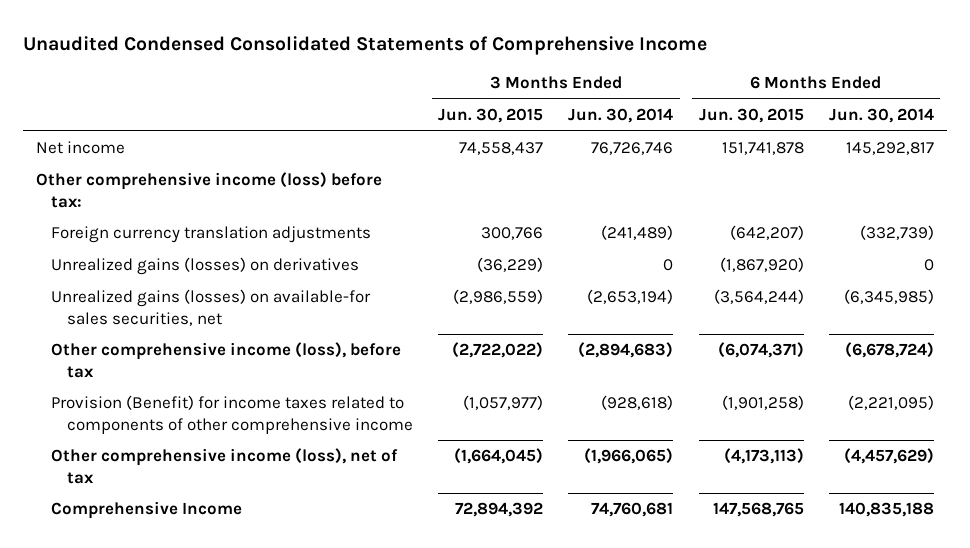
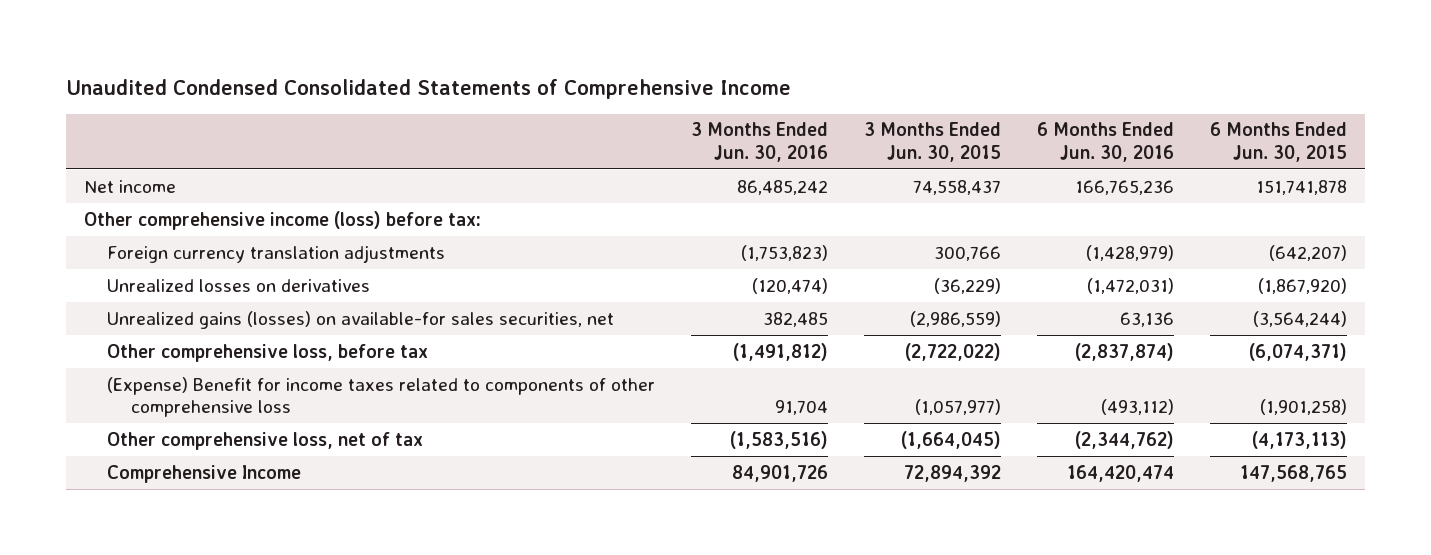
[568,108,674,124] Jun. 30, 2014 -> none
[829,108,935,124] Jun. 30, 2014 -> none
none -> [691,122,829,163] 3 Months Ended Jun. 30, 2016
none -> [1037,122,1175,163] 6 Months Ended Jun. 30, 2016
[51,257,360,276] Unrealized gains (losses) on derivatives -> [107,278,371,292] Unrealized losses on derivatives
[51,342,402,378] Other comprehensive income (loss), before tax -> [107,343,429,362] Other comprehensive loss, before tax
[51,395,413,434] Provision (Benefit) for income taxes related to components of other comprehensive income -> [107,376,656,418] (Expense) Benefit for income taxes related to components of other comprehensive loss
[51,448,399,484] Other comprehensive income (loss), net of tax -> [107,431,424,450] Other comprehensive loss, net of tax

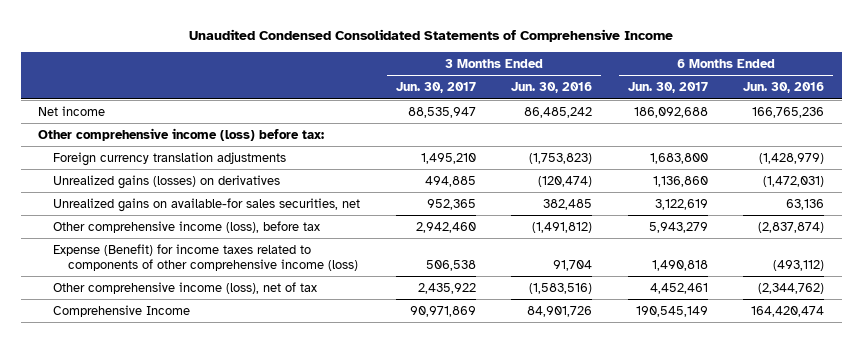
[864,122,1002,163] 3 Months Ended Jun. 30, 2015 -> none
[1210,122,1348,163] 6 Months Ended Jun. 30, 2015 -> none
none -> [395,82,476,94] Jun. 30, 2017
none -> [627,82,708,94] Jun. 30, 2017
[107,278,371,292] Unrealized losses on derivatives -> [53,174,281,189] Unrealized gains (losses) on derivatives
[107,310,615,329] Unrealized gains (losses) on available-for sales securities, net -> [53,197,361,212] Unrealized gains on available-for sales securities, net
[107,343,429,362] Other comprehensive loss, before tax -> [53,220,321,233] Other comprehensive income (loss), before tax
[107,376,656,418] (Expense) Benefit for income taxes related to components of other comprehensive loss -> [53,243,358,271] Expense (Benefit) for income taxes related to components of other comprehensive income (loss)
[107,431,424,450] Other comprehensive loss, net of tax -> [53,281,318,294] Other comprehensive income (loss), net of tax

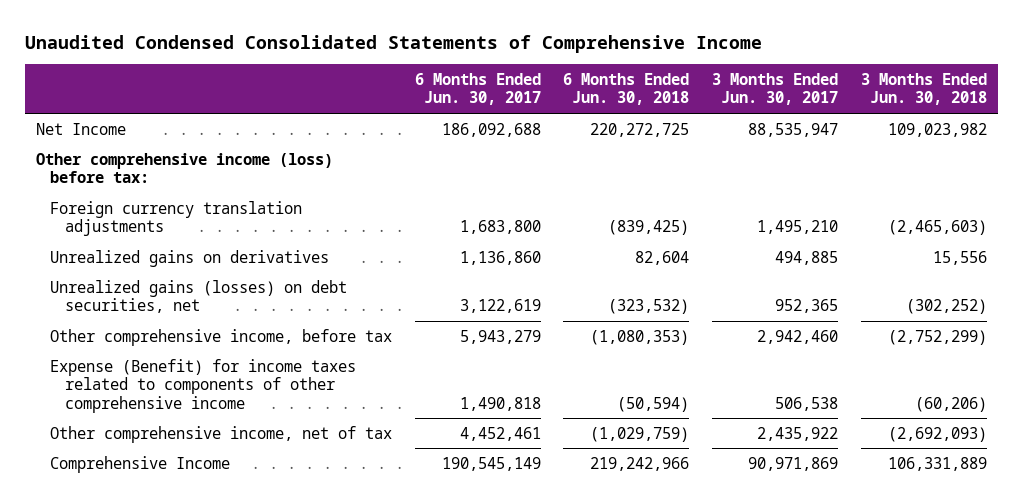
[511,82,593,94] Jun. 30, 2016 -> none
[743,82,825,94] Jun. 30, 2016 -> none
none -> [563,73,690,106] 6 Months Ended Jun. 30, 2018
none -> [860,73,987,106] 3 Months Ended Jun. 30, 2018
[38,105,106,116] Net income -> [35,122,126,135] Net Income
[53,174,281,189] Unrealized gains (losses) on derivatives -> [50,249,330,267] Unrealized gains on derivatives
[53,197,361,212] Unrealized gains on available-for sales securities, net -> [50,279,348,314] Unrealized gains (losses) on debt securities, net
[53,220,321,233] Other comprehensive income (loss), before tax -> [50,328,393,346] Other comprehensive income, before tax
[53,243,358,271] Expense (Benefit) for income taxes related to components of other comprehensive income (loss) -> [50,358,357,413] Expense (Benefit) for income taxes related to components of other comprehensive income
[53,281,318,294] Other comprehensive income (loss), net of tax -> [50,425,393,443] Other comprehensive income, net of tax

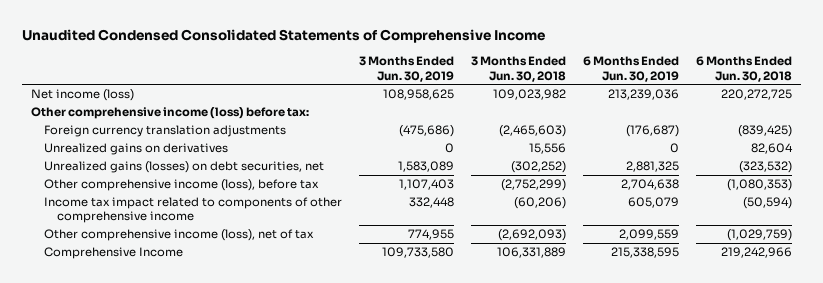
[414,73,541,106] 6 Months Ended Jun. 30, 2017 -> none
[711,73,838,106] 3 Months Ended Jun. 30, 2017 -> none
none -> [359,56,455,82] 3 Months Ended Jun. 30, 2019
none -> [583,56,680,82] 6 Months Ended Jun. 30, 2019
[35,122,126,135] Net Income -> [30,89,134,102] Net income (loss)
[50,328,393,346] Other comprehensive income, before tax -> [43,179,319,192] Other comprehensive income (loss), before tax
[50,358,357,413] Expense (Benefit) for income taxes related to components of other comprehensive income -> [43,197,342,224] Income tax impact related to components of other comprehensive income
[50,425,393,443] Other comprehensive income, net of tax -> [43,229,314,242] Other comprehensive income (loss), net of tax

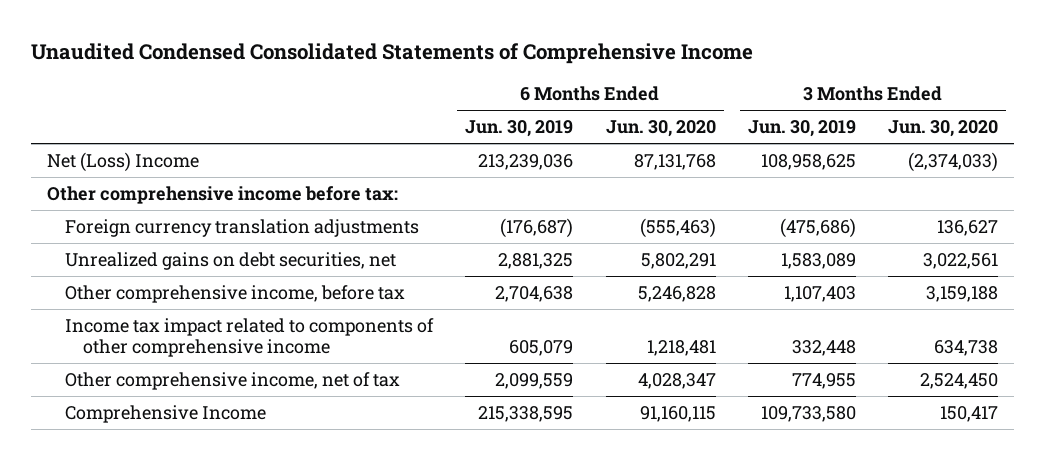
[471,56,567,82] 3 Months Ended Jun. 30, 2018 -> none
[696,56,793,82] 6 Months Ended Jun. 30, 2018 -> none
none -> [605,120,716,138] Jun. 30, 2020
none -> [887,120,998,138] Jun. 30, 2020
[30,89,134,102] Net income (loss) -> [47,152,200,173] Net (Loss) Income
[30,107,309,120] Other comprehensive income (loss) before tax: -> [47,186,399,205] Other comprehensive income before tax:
[43,143,228,156] Unrealized gains on derivatives -> none
[43,161,324,174] Unrealized gains (losses) on debt securities, net -> [65,252,397,271] Unrealized gains on debt securities, net
[43,179,319,192] Other comprehensive income (loss), before tax -> [65,285,406,304] Other comprehensive income, before tax
[43,229,314,242] Other comprehensive income (loss), net of tax -> [65,372,401,391] Other comprehensive income, net of tax

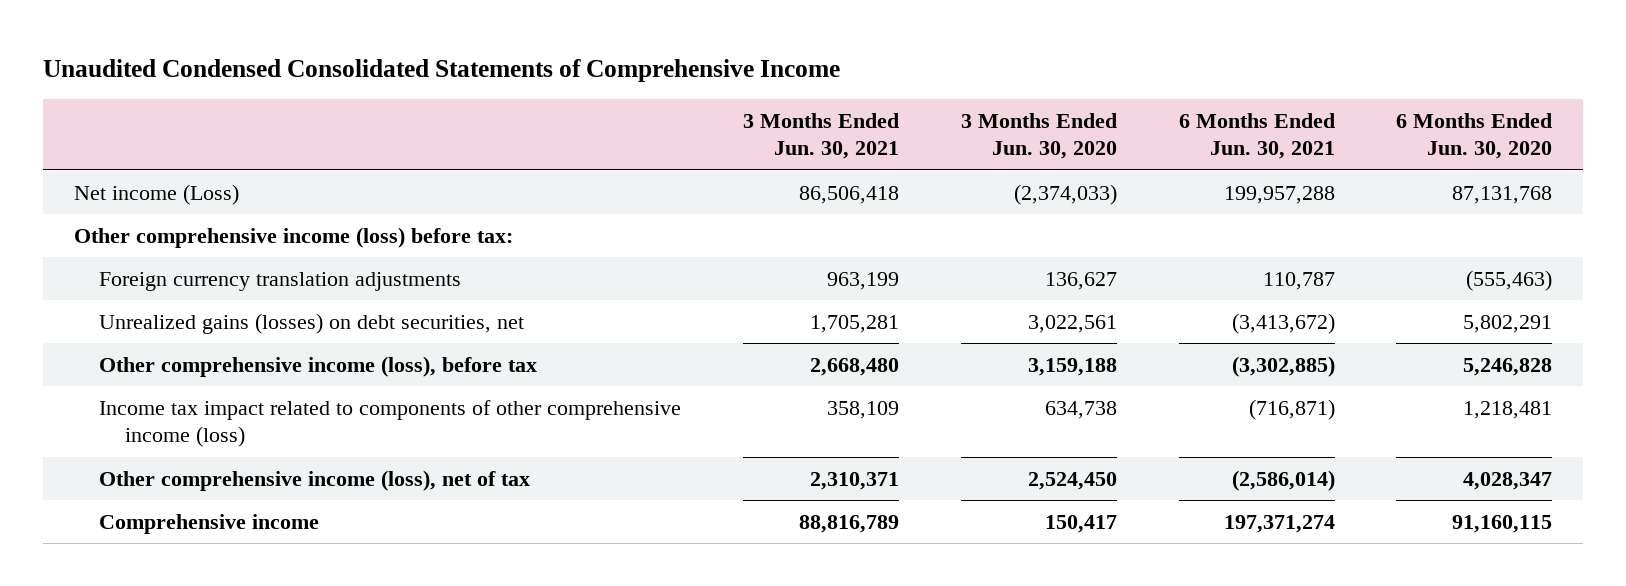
[465,120,574,138] Jun. 30, 2019 -> none
[747,120,856,138] Jun. 30, 2019 -> none
none -> [743,112,900,160] 3 Months Ended Jun. 30, 2021
none -> [1178,112,1335,160] 6 Months Ended Jun. 30, 2021
[47,152,200,173] Net (Loss) Income -> [73,183,239,205] Net income (Loss)
[47,186,399,205] Other comprehensive income before tax: -> [73,226,513,248] Other comprehensive income (loss) before tax:
[65,252,397,271] Unrealized gains on debt securities, net -> [99,312,525,334] Unrealized gains (losses) on debt securities, net
[65,285,406,304] Other comprehensive income, before tax -> [99,355,538,377] Other comprehensive income (loss), before tax
[65,318,435,357] Income tax impact related to components of other comprehensive income -> [99,399,682,448] Income tax impact related to components of other comprehensive income (loss)
[65,372,401,391] Other comprehensive income, net of tax -> [99,469,531,491] Other comprehensive income (loss), net of tax
[65,405,267,424] Comprehensive Income -> [99,513,320,534] Comprehensive income

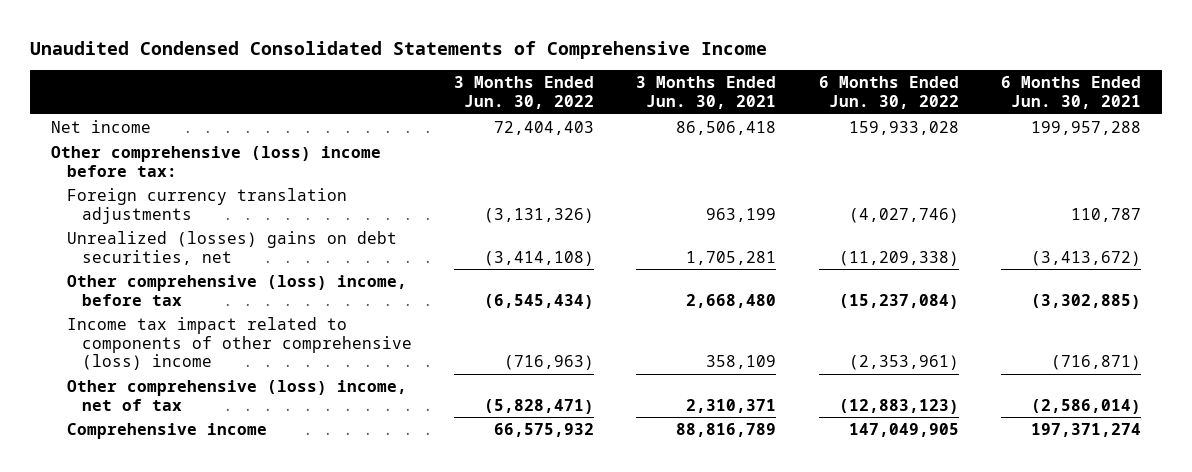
[960,112,1117,160] 3 Months Ended Jun. 30, 2020 -> none
[1396,112,1553,160] 6 Months Ended Jun. 30, 2020 -> none
none -> [454,76,595,110] 3 Months Ended Jun. 30, 2022
none -> [818,76,959,110] 6 Months Ended Jun. 30, 2022
[73,183,239,205] Net income (Loss) -> [50,120,151,134] Net income
[73,226,513,248] Other comprehensive income (loss) before tax: -> [50,146,381,177] Other comprehensive (loss) income before tax:
[99,312,525,334] Unrealized gains (losses) on debt securities, net -> [66,231,397,265] Unrealized (losses) gains on debt securities, net
[99,355,538,377] Other comprehensive income (loss), before tax -> [66,275,407,306] Other comprehensive (loss) income, before tax
[99,399,682,448] Income tax impact related to components of other comprehensive income (loss) -> [66,317,413,371] Income tax impact related to components of other comprehensive (loss) income
[99,469,531,491] Other comprehensive income (loss), net of tax -> [66,380,407,411] Other comprehensive (loss) income, net of tax

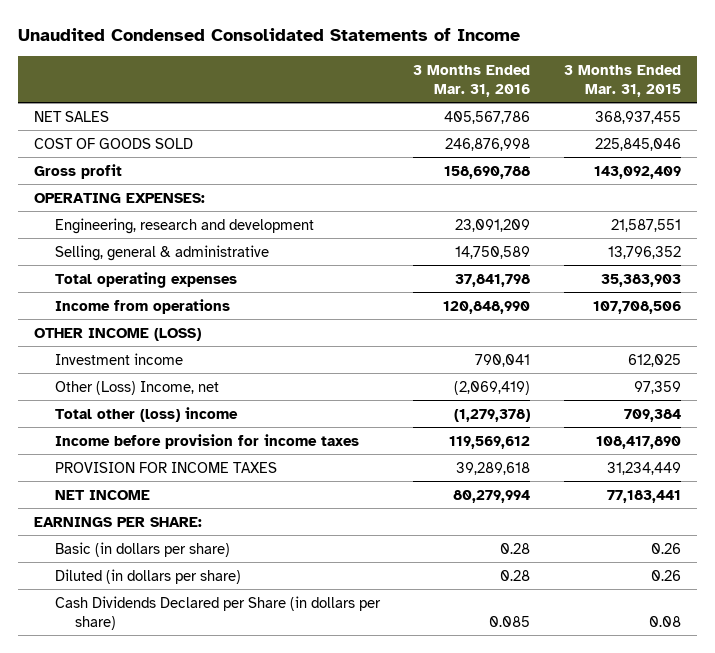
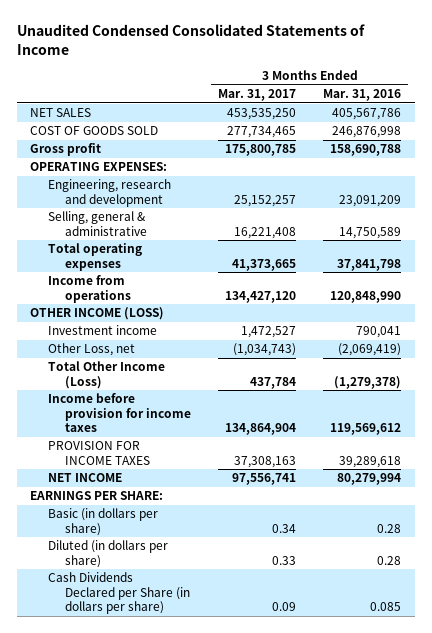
[563,64,681,97] 3 Months Ended Mar. 31, 2015 -> none
none -> [218,89,297,102] Mar. 31, 2017
[54,380,219,395] Other (Loss) Income, net -> [47,343,135,357] Other Loss, net
[54,406,238,422] Total other (loss) income -> [47,361,165,389] Total Other Income (Loss)

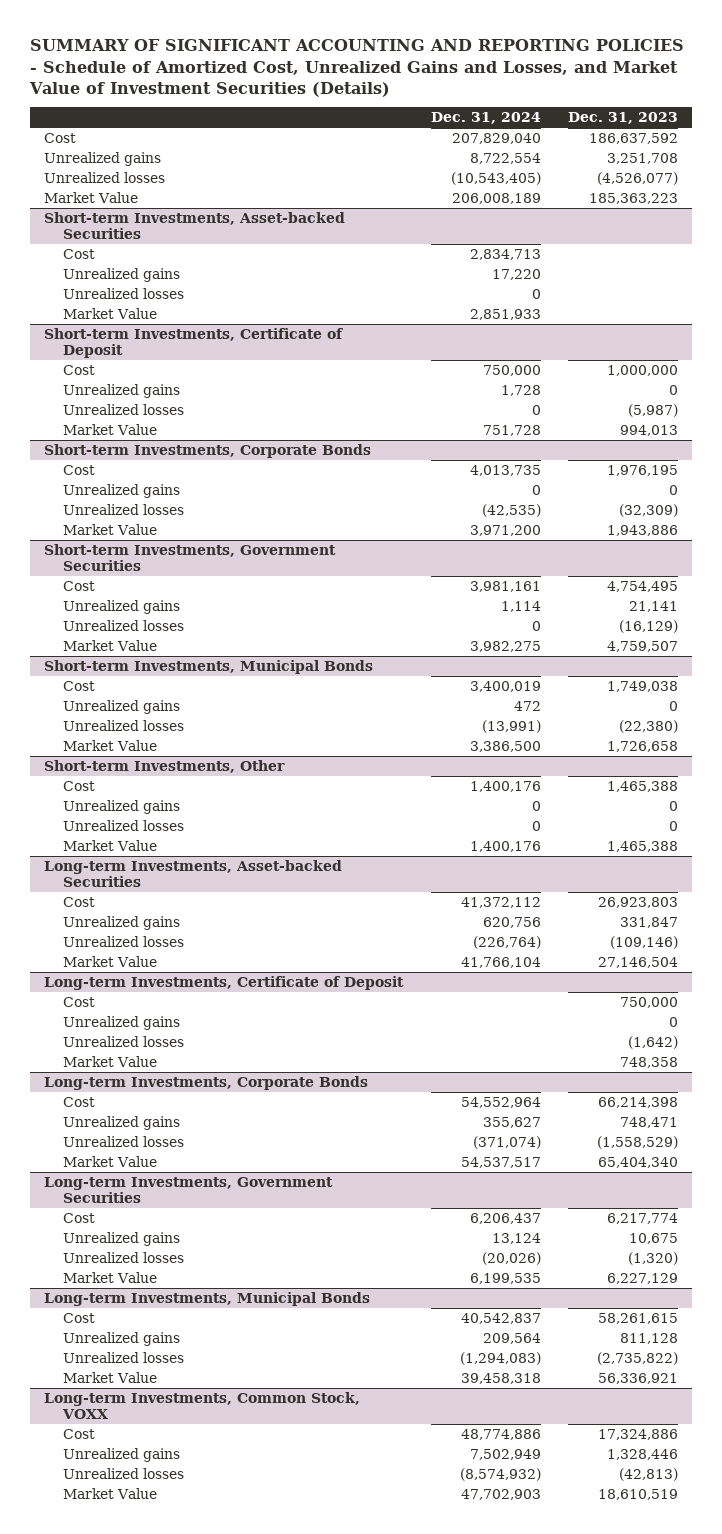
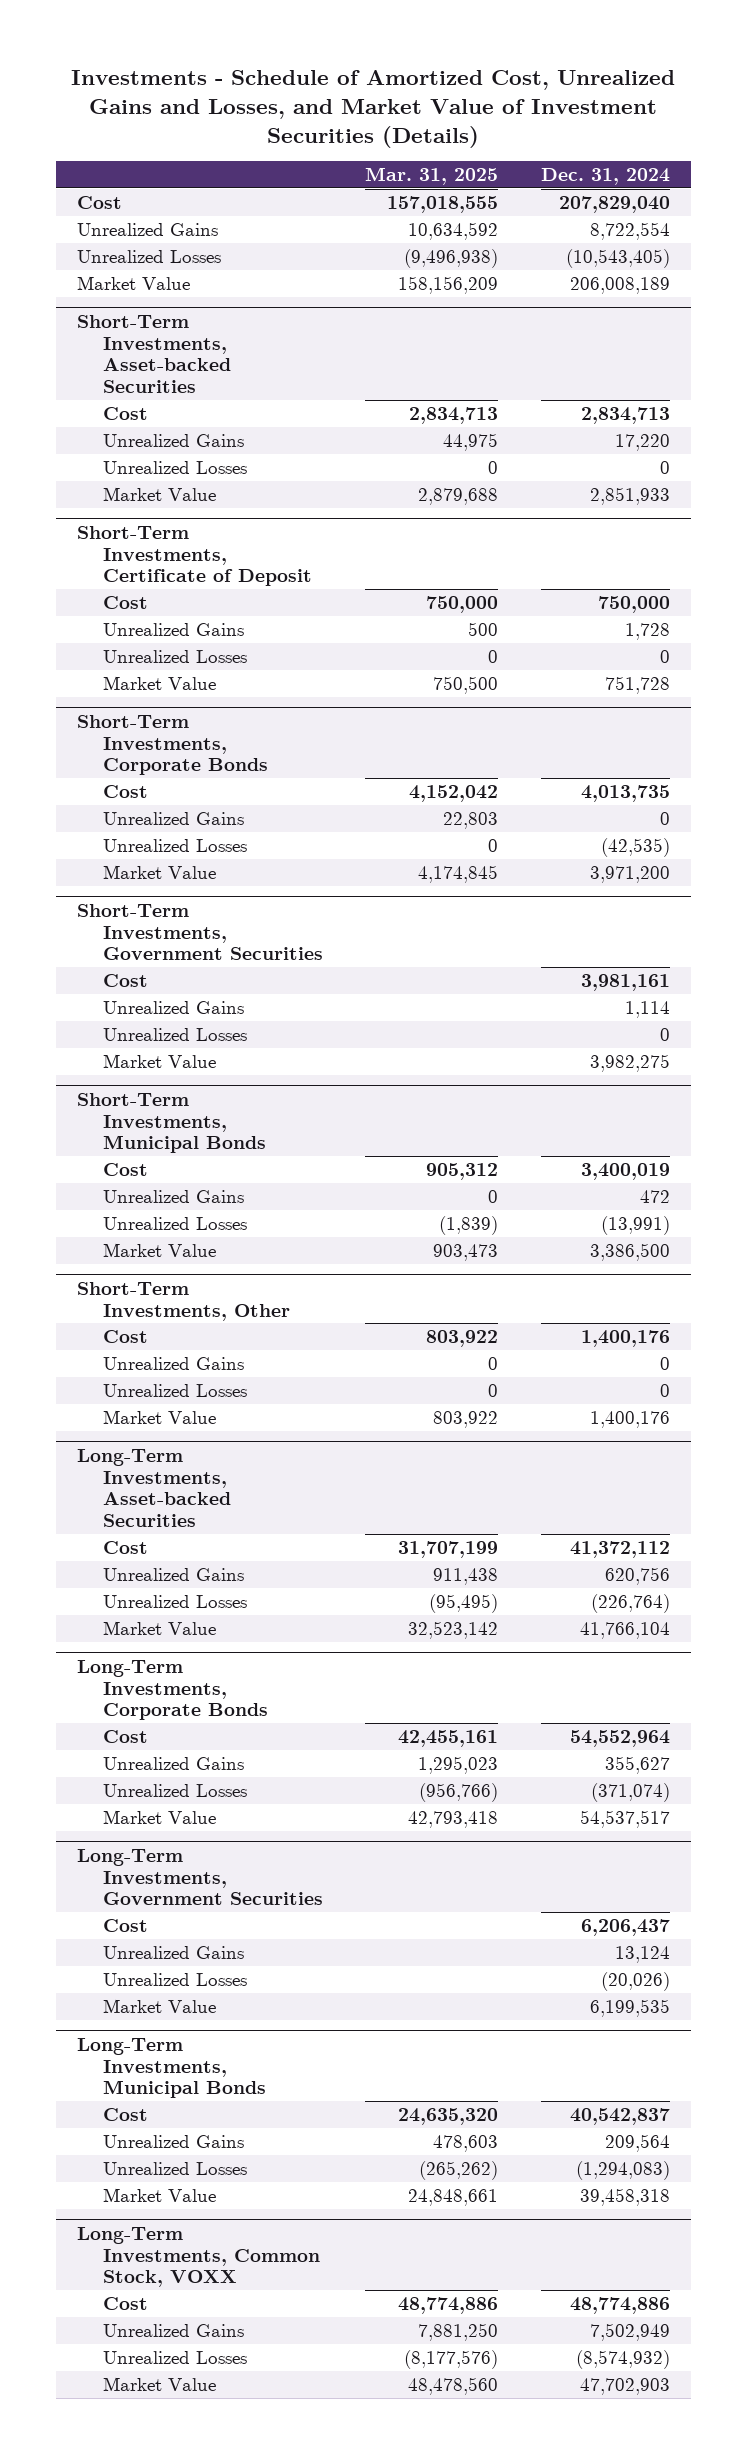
[29,39,685,97] SUMMARY OF SIGNIFICANT ACCOUNTING AND REPORTING POLICIES - Schedule of Amortized Cost, Unrealized Gains and Losses, and Market Value of Investment Securities (Details) -> [71,69,676,148] Investments - Schedule of Amortized Cost, Unrealized Gains and Losses, and Market Value of Investment Securities (Details)
[568,112,679,125] Dec. 31, 2023 -> none
none -> [365,167,499,186] Mar. 31, 2025
[44,151,162,166] Unrealized gains -> [76,222,218,236] Unrealized Gains
[44,171,166,183] Unrealized losses -> [76,249,221,263] Unrealized Losses
[44,211,346,239] Short-term Investments, Asset-backed Securities -> [76,314,231,394] Short-Term Investments, Asset-backed Securities
[63,267,181,282] Unrealized gains -> [102,433,244,447] Unrealized Gains
[63,287,185,299] Unrealized losses -> [102,460,247,474] Unrealized Losses
[44,327,344,358] Short-term Investments, Certificate of Deposit -> [76,525,312,587] Short-Term Investments, Certificate of Deposit
[63,383,181,398] Unrealized gains -> [102,622,244,636] Unrealized Gains
[63,403,185,415] Unrealized losses -> [102,649,247,663] Unrealized Losses
[44,443,372,458] Short-term Investments, Corporate Bonds -> [76,714,268,776] Short-Term Investments, Corporate Bonds
[63,483,181,498] Unrealized gains -> [102,811,244,825] Unrealized Gains
[63,503,185,515] Unrealized losses -> [102,838,247,852] Unrealized Losses
[44,543,337,571] Short-term Investments, Government Securities -> [76,903,323,961] Short-Term Investments, Government Securities
[63,599,181,614] Unrealized gains -> [102,1000,244,1014] Unrealized Gains
[63,619,185,631] Unrealized losses -> [102,1027,247,1041] Unrealized Losses
[44,659,374,674] Short-term Investments, Municipal Bonds -> [76,1092,266,1154] Short-Term Investments, Municipal Bonds
[63,699,181,714] Unrealized gains -> [102,1189,244,1203] Unrealized Gains
[63,719,185,731] Unrealized losses -> [102,1216,247,1230] Unrealized Losses
[44,759,286,773] Short-term Investments, Other -> [76,1281,290,1321] Short-Term Investments, Other
[63,799,181,814] Unrealized gains -> [102,1356,244,1370] Unrealized Gains
[63,819,185,831] Unrealized losses -> [102,1383,247,1397] Unrealized Losses
[44,859,343,887] Long-term Investments, Asset-backed Securities -> [76,1448,231,1528] Long-Term Investments, Asset-backed Securities
[63,915,181,930] Unrealized gains -> [102,1567,244,1581] Unrealized Gains
[63,935,185,947] Unrealized losses -> [102,1594,247,1608] Unrealized Losses
[44,975,405,990] Long-term Investments, Certificate of Deposit -> none
[63,996,96,1007] Cost -> none
[63,1015,181,1030] Unrealized gains -> none
[63,1035,185,1047] Unrealized losses -> none
[63,1055,158,1067] Market Value -> none
[44,1075,369,1090] Long-term Investments, Corporate Bonds -> [76,1659,268,1721] Long-Term Investments, Corporate Bonds
[63,1115,181,1130] Unrealized gains -> [102,1756,244,1770] Unrealized Gains
[63,1135,185,1147] Unrealized losses -> [102,1783,247,1797] Unrealized Losses
[44,1176,334,1203] Long-term Investments, Government Securities -> [76,1848,323,1906] Long-Term Investments, Government Securities
[63,1231,181,1246] Unrealized gains -> [102,1945,244,1959] Unrealized Gains
[63,1251,185,1263] Unrealized losses -> [102,1972,247,1986] Unrealized Losses
[44,1291,371,1306] Long-term Investments, Municipal Bonds -> [76,2037,266,2099] Long-Term Investments, Municipal Bonds
[63,1331,181,1346] Unrealized gains -> [102,2134,244,2148] Unrealized Gains
[63,1351,185,1363] Unrealized losses -> [102,2161,247,2175] Unrealized Losses
[44,1391,361,1419] Long-term Investments, Common Stock, VOXX -> [76,2226,320,2288] Long-Term Investments, Common Stock, VOXX
[63,1447,181,1462] Unrealized gains -> [102,2323,244,2337] Unrealized Gains
[63,1467,185,1479] Unrealized losses -> [102,2350,247,2364] Unrealized Losses

